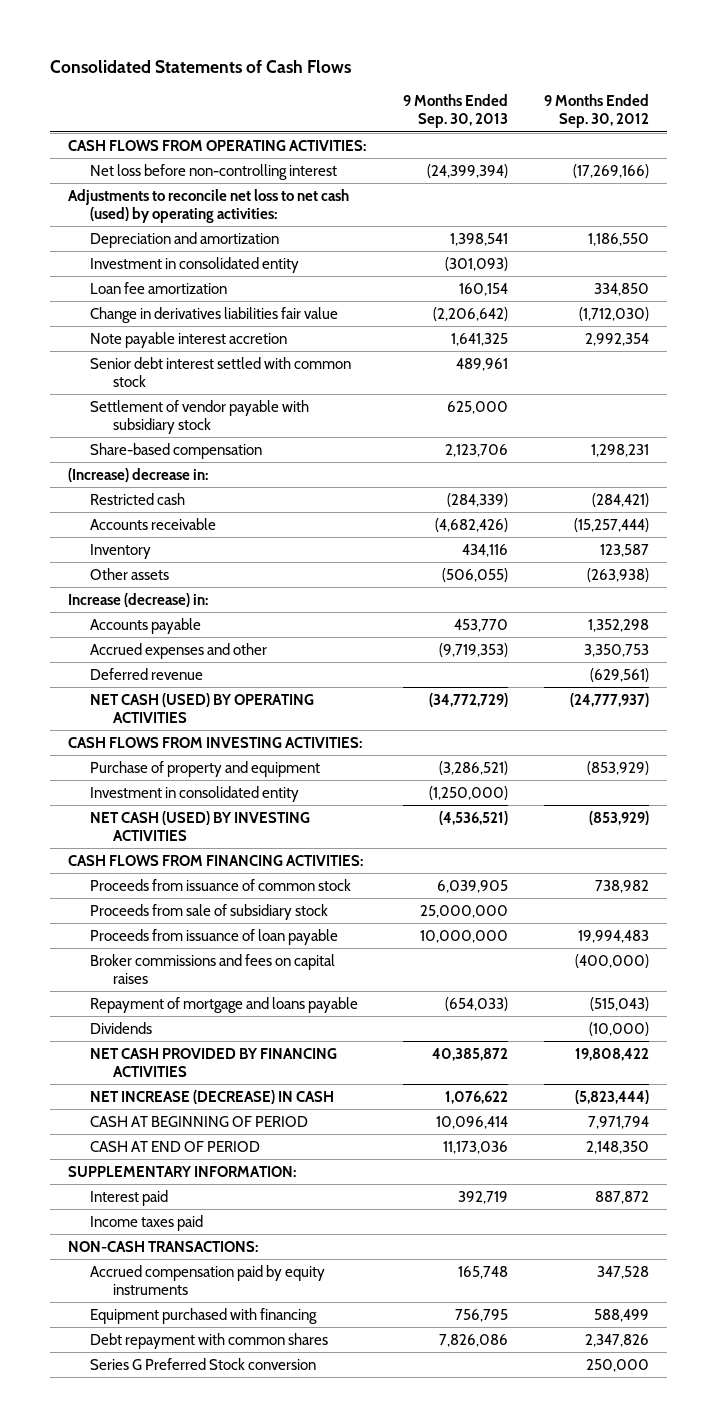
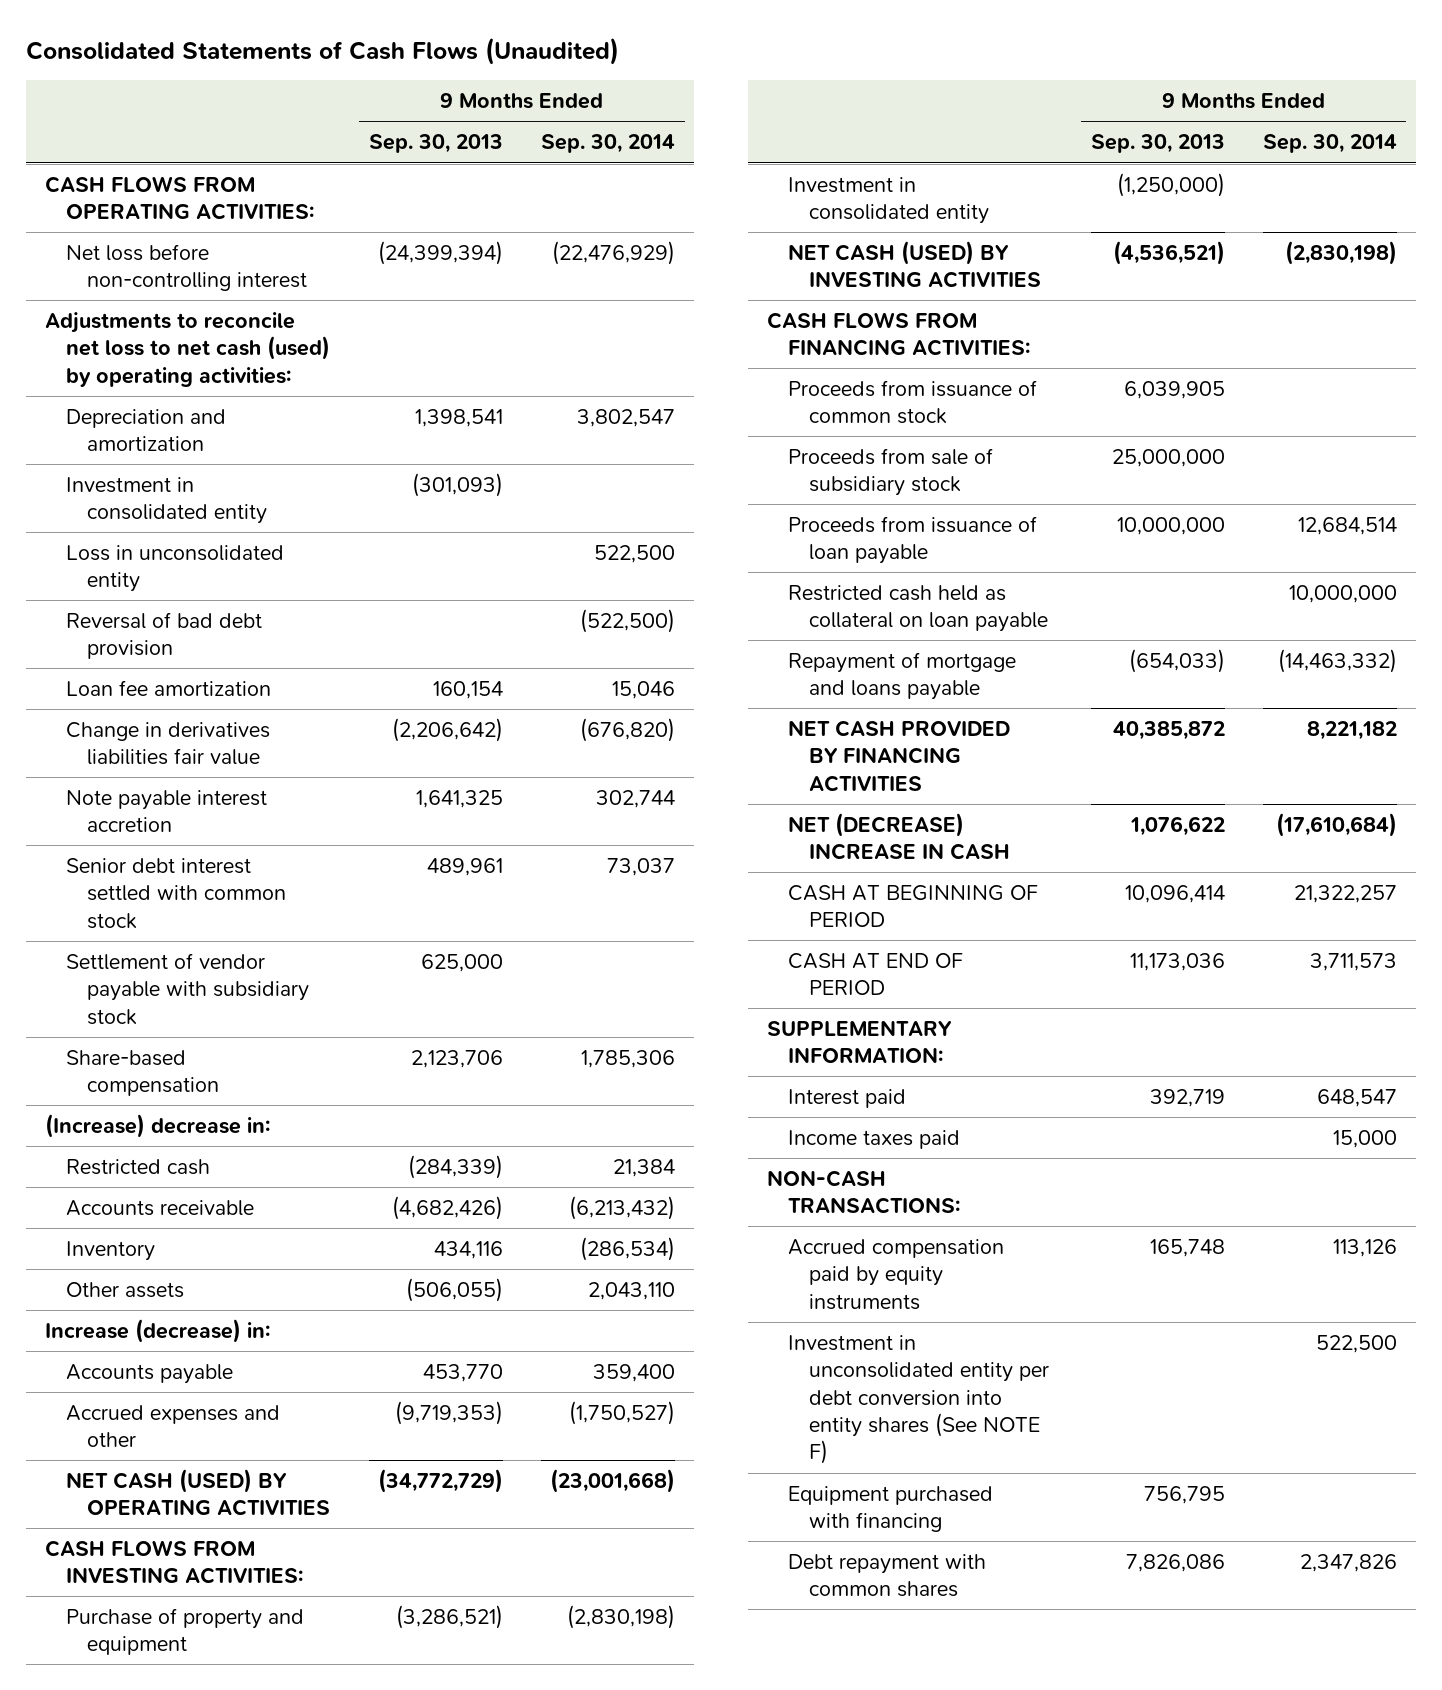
[49,60,351,74] Consolidated Statements of Cash Flows -> [25,37,619,66] Consolidated Statements of Cash Flows (Unaudited)
[544,94,650,129] 9 Months Ended Sep. 30, 2012 -> none
none -> [541,134,676,154] Sep. 30, 2014
none -> [66,544,285,593] Loss in unconsolidated entity
none -> [66,611,263,660] Reversal of bad debt provision
[90,667,204,680] Deferred revenue -> none
[90,953,336,985] Broker commissions and fees on capital raises -> none
none -> [788,584,1049,633] Restricted cash held as collateral on loan payable
[90,1021,153,1034] Dividends -> none
[90,1089,335,1104] NET INCREASE (DECREASE) IN CASH -> [788,812,1011,861] NET (DECREASE) INCREASE IN CASH
none -> [788,1334,1050,1465] Investment in unconsolidated entity per debt conversion into entity shares (See NOTE F)
[90,1357,317,1370] Series G Preferred Stock conversion -> none

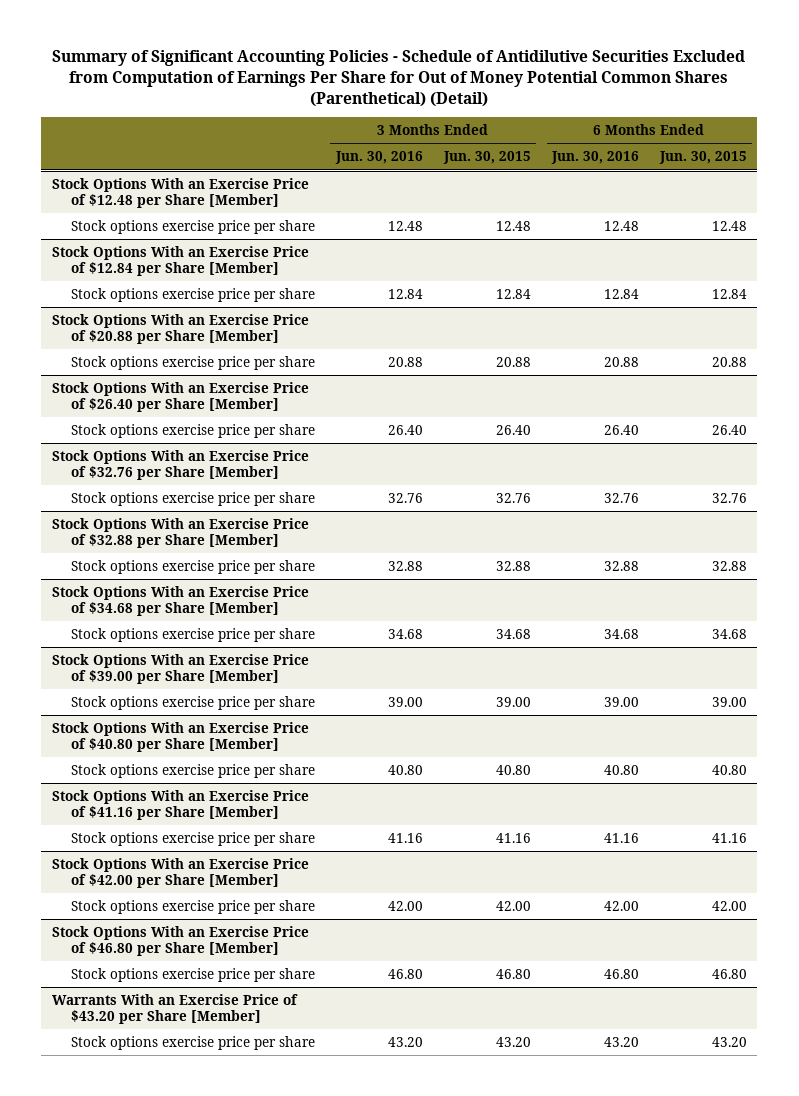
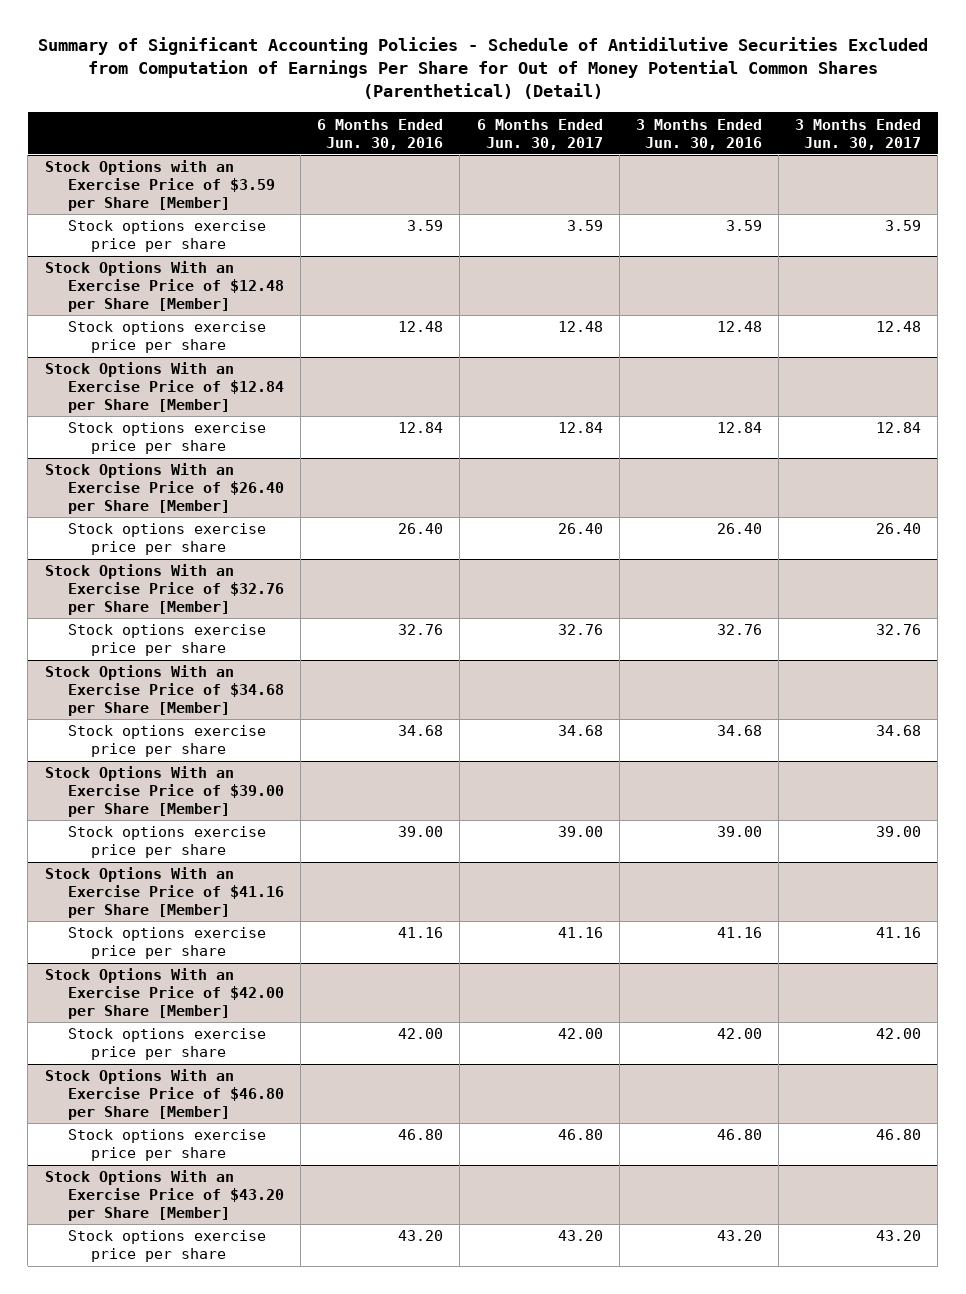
[442,151,531,165] Jun. 30, 2015 -> none
[658,151,747,165] Jun. 30, 2015 -> none
none -> [476,118,603,150] 6 Months Ended Jun. 30, 2017
none -> [795,118,922,150] 3 Months Ended Jun. 30, 2017
none -> [44,160,275,211] Stock Options with an Exercise Price of $3.59 per Share [Member]
none -> [67,220,266,253] Stock options exercise price per share
[51,313,309,345] Stock Options With an Exercise Price of $20.88 per Share [Member] -> none
[70,355,315,370] Stock options exercise price per share -> none
[51,517,309,549] Stock Options With an Exercise Price of $32.88 per Share [Member] -> none
[70,559,315,574] Stock options exercise price per share -> none
[51,721,309,753] Stock Options With an Exercise Price of $40.80 per Share [Member] -> none
[70,763,315,778] Stock options exercise price per share -> none
[51,993,298,1025] Warrants With an Exercise Price of $43.20 per Share [Member] -> [44,1170,284,1221] Stock Options With an Exercise Price of $43.20 per Share [Member]

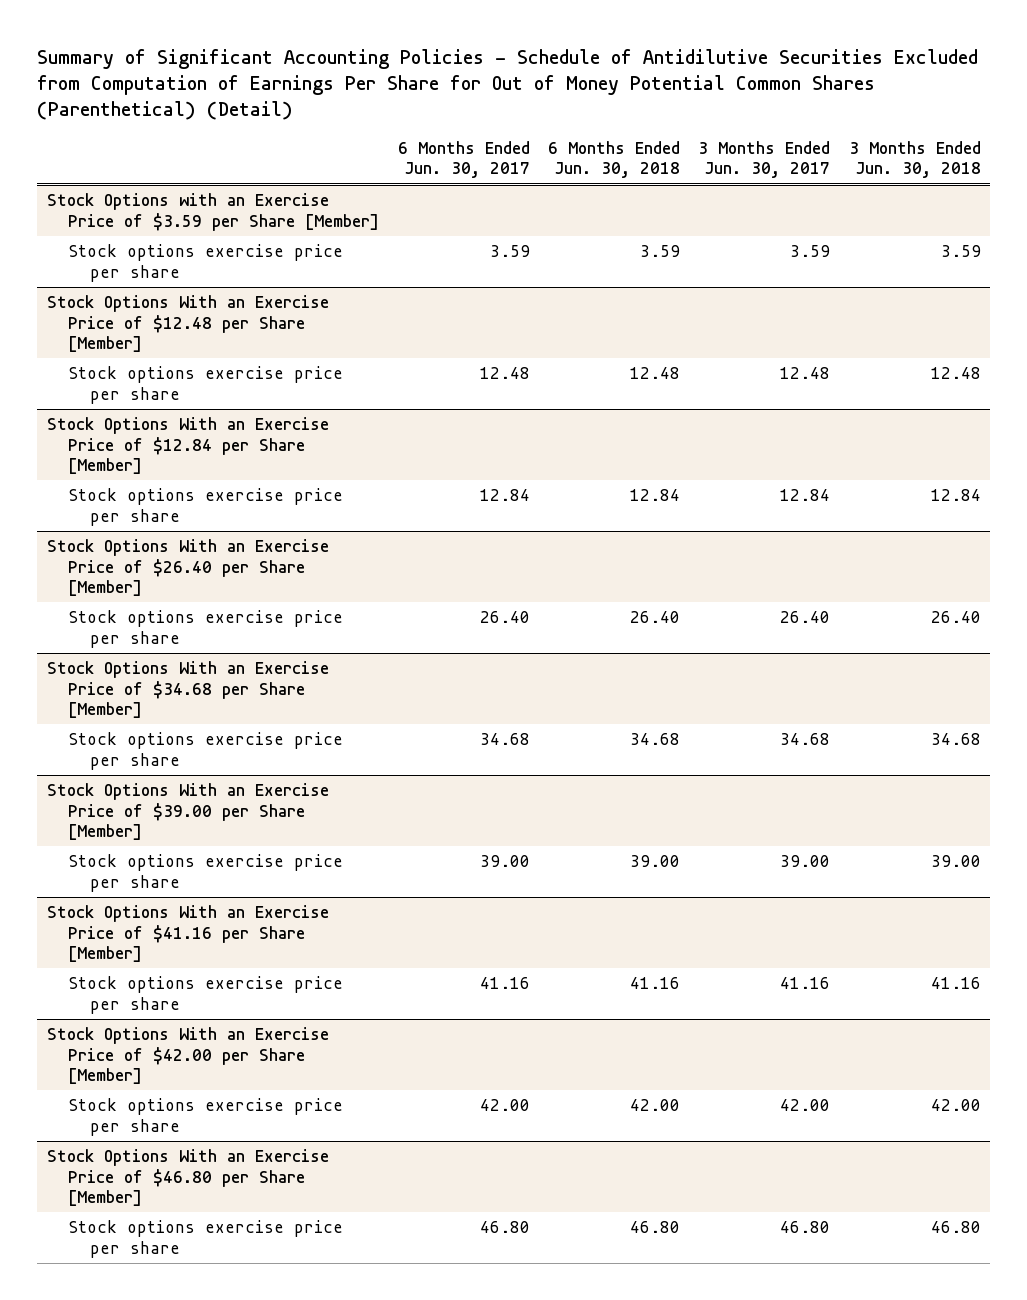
[317,118,444,150] 6 Months Ended Jun. 30, 2016 -> none
[635,118,762,150] 3 Months Ended Jun. 30, 2016 -> none
none -> [547,140,680,179] 6 Months Ended Jun. 30, 2018
none -> [848,140,981,179] 3 Months Ended Jun. 30, 2018
[44,564,284,615] Stock Options With an Exercise Price of $32.76 per Share [Member] -> none
[67,624,266,657] Stock options exercise price per share -> none
[44,1170,284,1221] Stock Options With an Exercise Price of $43.20 per Share [Member] -> none
[67,1230,266,1263] Stock options exercise price per share -> none

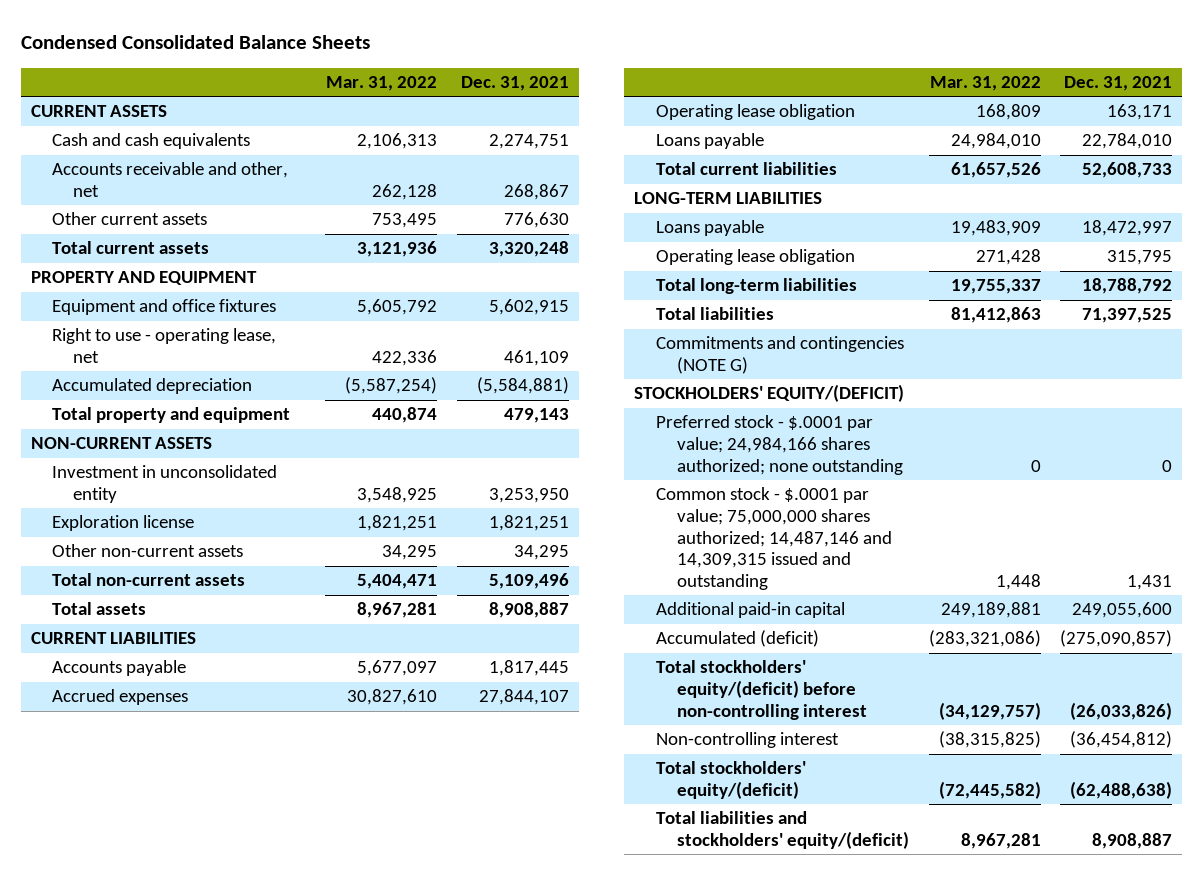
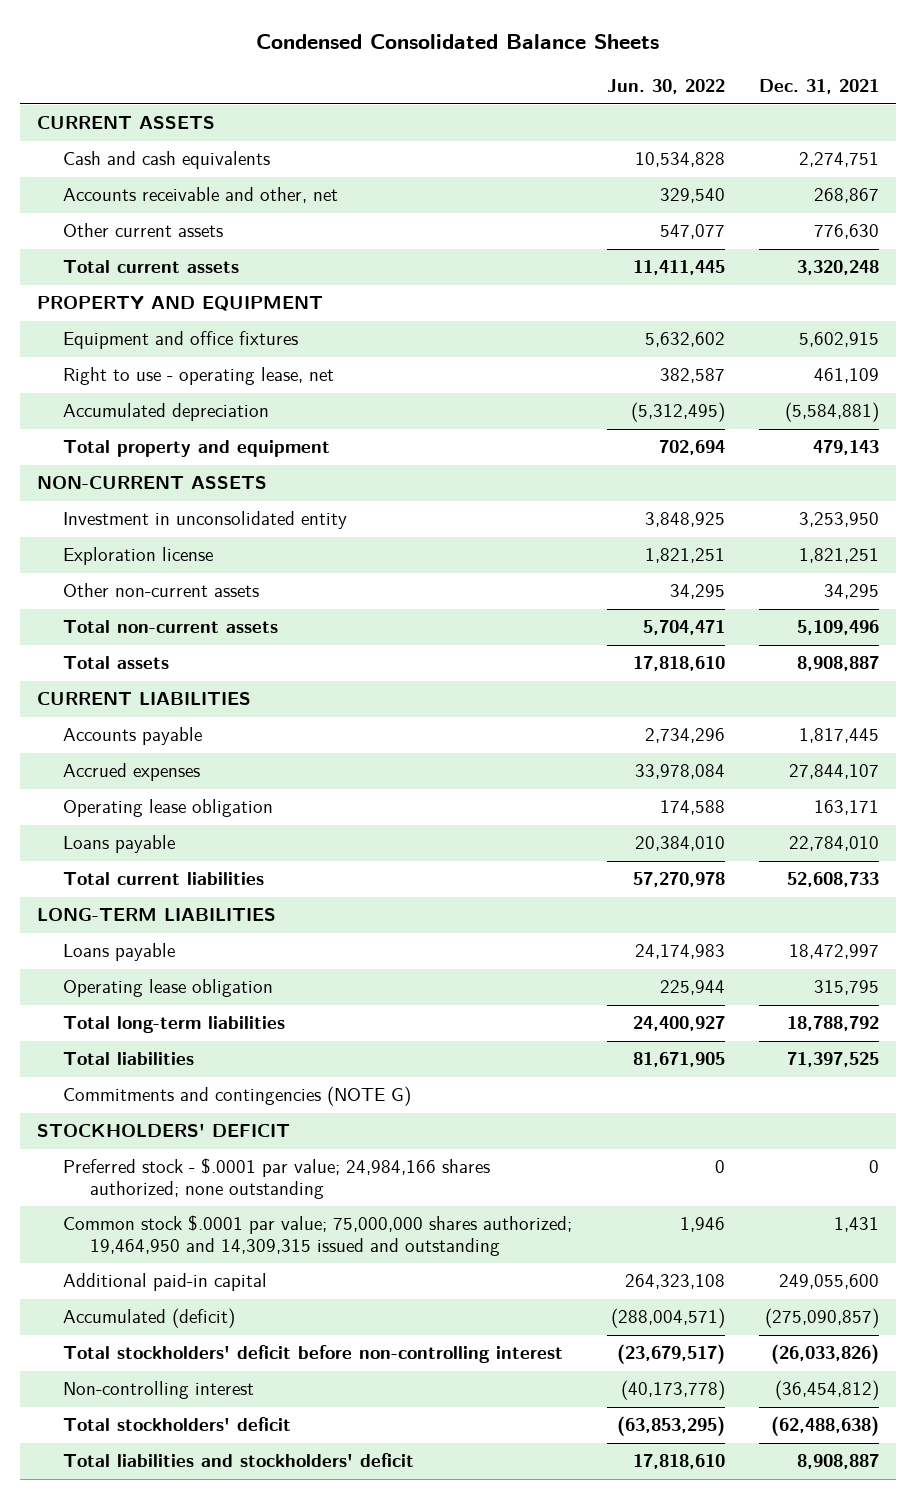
[325,75,437,91] Mar. 31, 2022 -> none
none -> [606,79,725,95] Jun. 30, 2022
[634,384,905,403] STOCKHOLDERS' EQUITY/(DEFICIT) -> [37,1124,291,1138] STOCKHOLDERS' DEFICIT
[655,487,892,590] Common stock - $.0001 par value; 75,000,000 shares authorized; 14,487,146 and 14,309,315 issued and outstanding -> [63,1215,573,1257] Common stock $.0001 par value; 75,000,000 shares authorized; 19,464,950 and 14,309,315 issued and outstanding
[655,660,867,720] Total stockholders' equity/(deficit) before non-controlling interest -> [63,1345,564,1364] Total stockholders' deficit before non-controlling interest
[655,761,806,799] Total stockholders' equity/(deficit) -> [63,1417,292,1432] Total stockholders' deficit
[655,811,909,849] Total liabilities and stockholders' equity/(deficit) -> [63,1453,415,1468] Total liabilities and stockholders' deficit

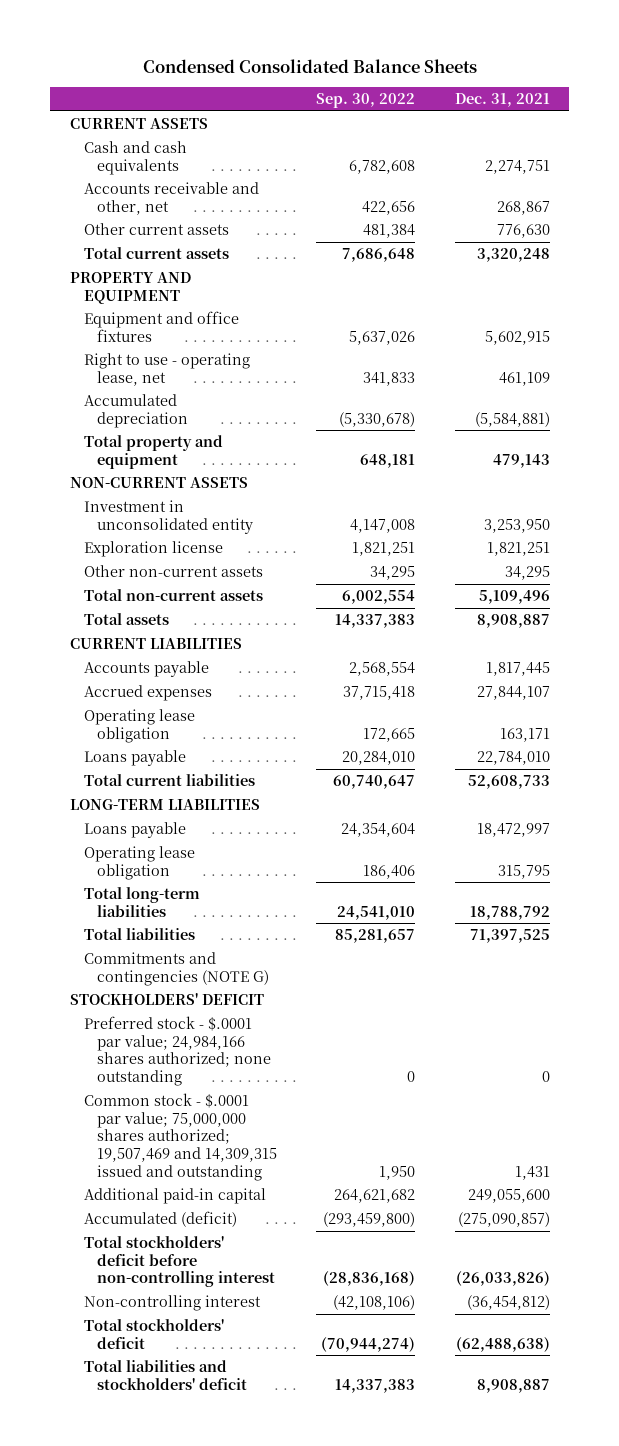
[606,79,725,95] Jun. 30, 2022 -> none
none -> [316,93,416,109] Sep. 30, 2022
[63,1215,573,1257] Common stock $.0001 par value; 75,000,000 shares authorized; 19,464,950 and 14,309,315 issued and outstanding -> [83,1093,278,1181] Common stock - $.0001 par value; 75,000,000 shares authorized; 19,507,469 and 14,309,315 issued and outstanding

